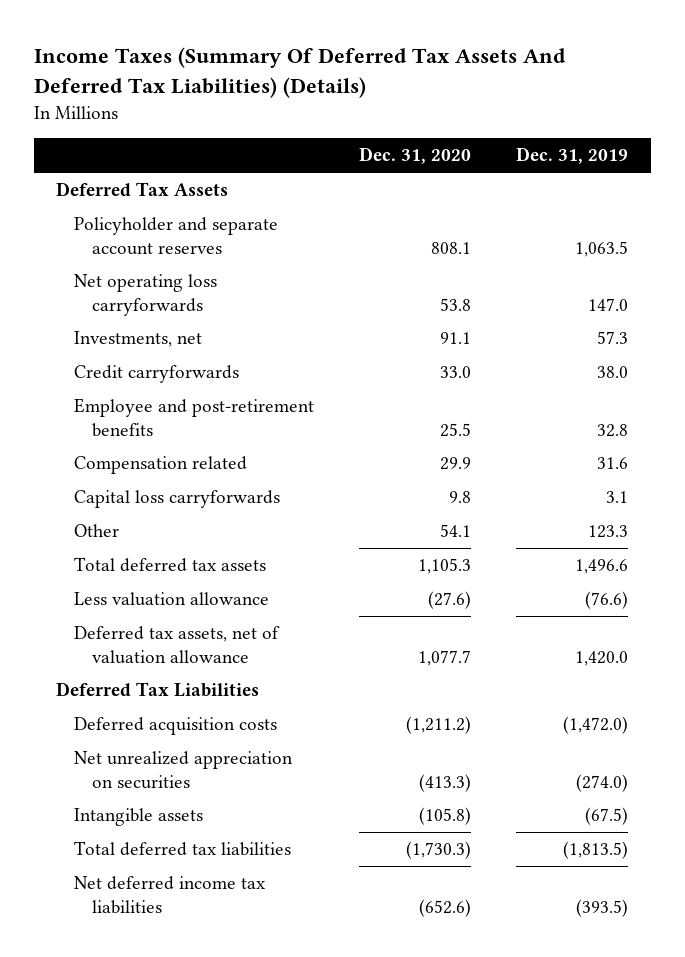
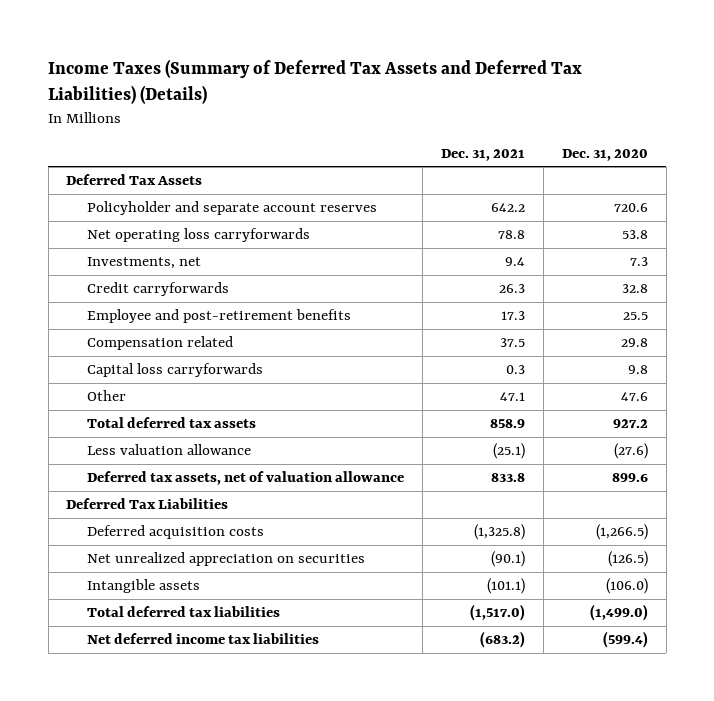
[33,47,566,99] Income Taxes (Summary Of Deferred Tax Assets And Deferred Tax Liabilities) (Details) -> [48,59,583,105] Income Taxes (Summary of Deferred Tax Assets and Deferred Tax Liabilities) (Details)
[516,147,629,165] Dec. 31, 2019 -> none
none -> [441,148,526,161] Dec. 31, 2021
[431,241,472,254] 808.1 -> [613,203,648,213] 720.6
[440,332,472,345] 91.1 -> [629,257,648,267] 7.3
[440,366,472,379] 33.0 -> [621,284,648,294] 32.8
[440,457,472,471] 29.9 -> [620,338,648,348] 29.8
[440,524,472,538] 54.1 -> [620,392,648,402] 47.6
[418,558,472,575] 1,105.3 -> [612,419,648,429] 927.2
[418,649,472,666] 1,077.7 -> [611,473,648,483] 899.6
[406,716,472,735] (1,211.2) -> [595,524,648,541] (1,266.5)
[419,773,472,792] (413.3) -> [607,551,648,568] (126.5)
[419,807,472,826] (105.8) -> [605,578,648,595] (106.0)
[406,841,472,860] (1,730.3) -> [589,604,648,622] (1,499.0)
[419,898,472,917] (652.6) -> [602,631,648,649] (599.4)

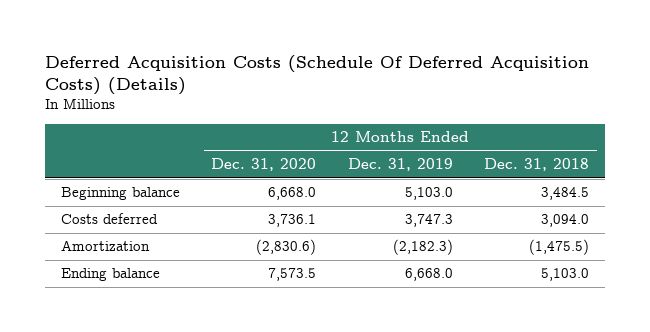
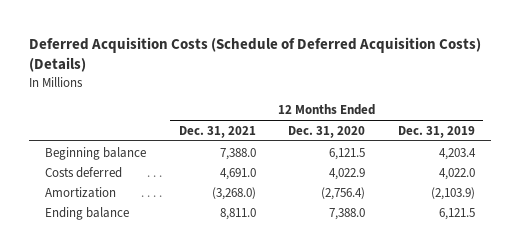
[45,54,590,95] Deferred Acquisition Costs (Schedule Of Deferred Acquisition Costs) (Details) -> [28,36,481,73] Deferred Acquisition Costs (Schedule of Deferred Acquisition Costs) (Details)
[484,158,590,172] Dec. 31, 2018 -> none
none -> [178,125,256,138] Dec. 31, 2021
[268,187,317,201] 6,668.0 -> [329,147,366,160] 6,121.5
[404,187,453,201] 5,103.0 -> [438,147,476,160] 4,203.4
[268,214,317,228] 3,736.1 -> [329,167,366,180] 4,022.9
[404,214,453,228] 3,747.3 -> [438,167,475,180] 4,022.0
[256,239,317,256] (2,830.6) -> [321,186,366,200] (2,756.4)
[392,239,453,256] (2,182.3) -> [430,186,475,200] (2,103.9)
[268,268,317,282] 7,573.5 -> [329,207,366,220] 7,388.0
[404,268,453,282] 6,668.0 -> [438,207,475,220] 6,121.5

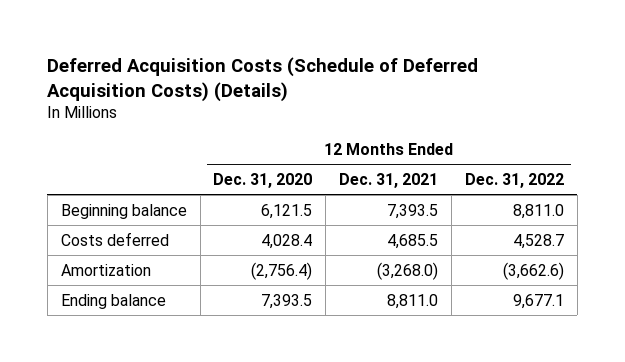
[397,125,475,138] Dec. 31, 2019 -> none
none -> [464,172,564,188] Dec. 31, 2022
[219,147,256,160] 7,388.0 -> [387,203,439,219] 7,393.5
[219,167,256,180] 4,691.0 -> [387,233,439,249] 4,685.5
[329,167,366,180] 4,022.9 -> [261,233,313,249] 4,028.4
[329,207,366,220] 7,388.0 -> [261,293,313,309] 7,393.5

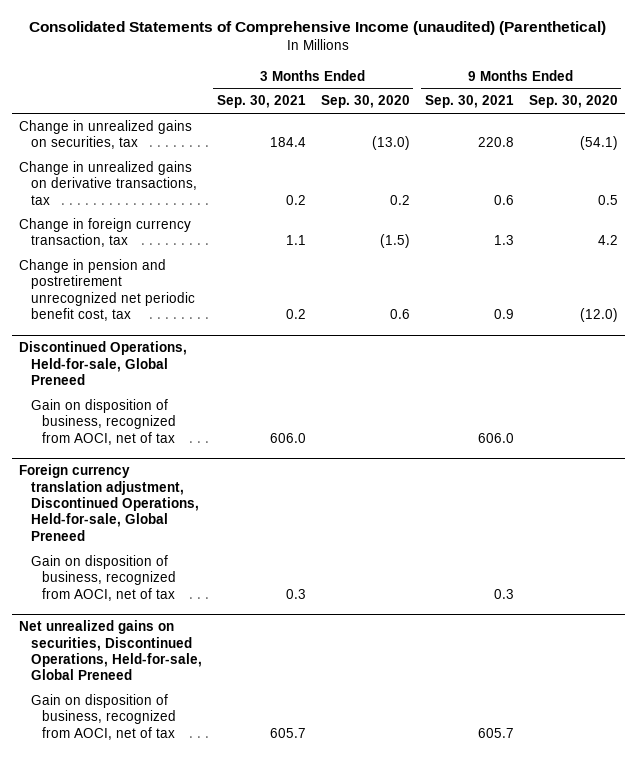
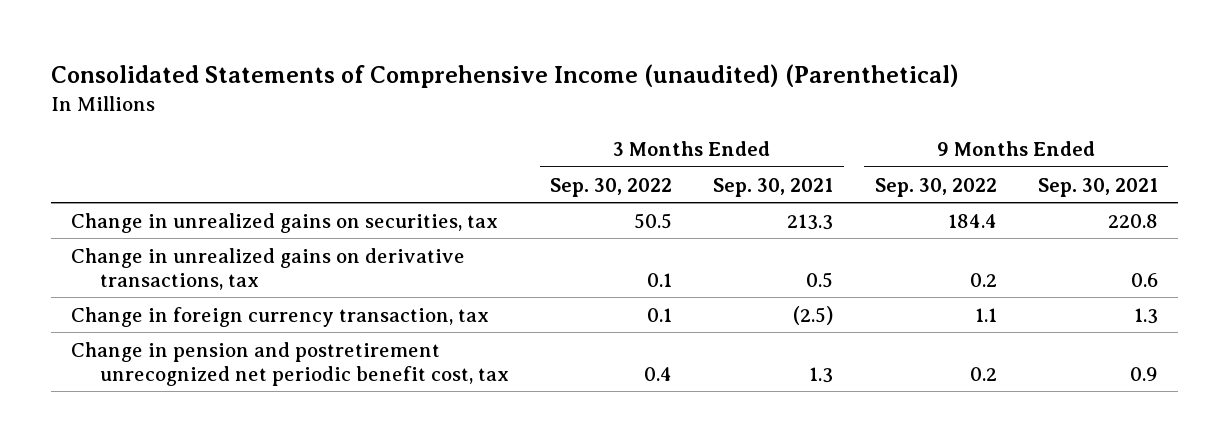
[320,95,410,109] Sep. 30, 2020 -> none
[528,95,618,109] Sep. 30, 2020 -> none
none -> [550,177,673,197] Sep. 30, 2022
none -> [874,177,997,197] Sep. 30, 2022
[19,341,188,386] Discontinued Operations, Held-for-sale, Global Preneed -> none
[30,398,176,445] Gain on disposition of business, recognized from AOCI, net of tax -> none
[19,464,199,541] Foreign currency translation adjustment, Discontinued Operations, Held-for-sale, Global Preneed -> none
[30,554,176,601] Gain on disposition of business, recognized from AOCI, net of tax -> none
[19,620,202,681] Net unrealized gains on securities, Discontinued Operations, Held-for-sale, Global Preneed -> none
[30,693,176,740] Gain on disposition of business, recognized from AOCI, net of tax -> none
[269,137,306,148] 184.4 -> [787,213,834,230] 213.3
[285,194,306,205] 0.2 -> [806,271,834,288] 0.5
[285,235,306,246] 1.1 -> [793,305,834,325] (2.5)
[285,309,306,320] 0.2 -> [809,366,834,383] 1.3

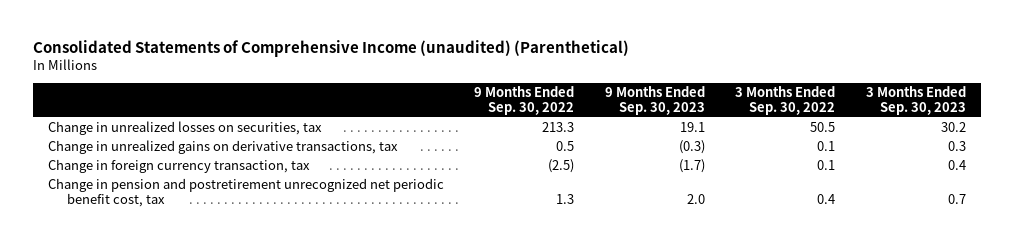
[713,177,834,197] Sep. 30, 2021 -> none
[1037,177,1158,197] Sep. 30, 2021 -> none
none -> [604,86,705,116] 9 Months Ended Sep. 30, 2023
none -> [865,86,966,116] 3 Months Ended Sep. 30, 2023
[71,212,499,233] Change in unrealized gains on securities, tax -> [47,121,322,136] Change in unrealized losses on securities, tax
[947,213,997,228] 184.4 -> [542,122,575,133] 213.3
[969,272,997,287] 0.2 -> [556,141,575,152] 0.5
[974,307,997,322] 1.1 -> [548,159,575,174] (2.5)
[969,366,997,381] 0.2 -> [556,194,575,205] 1.3

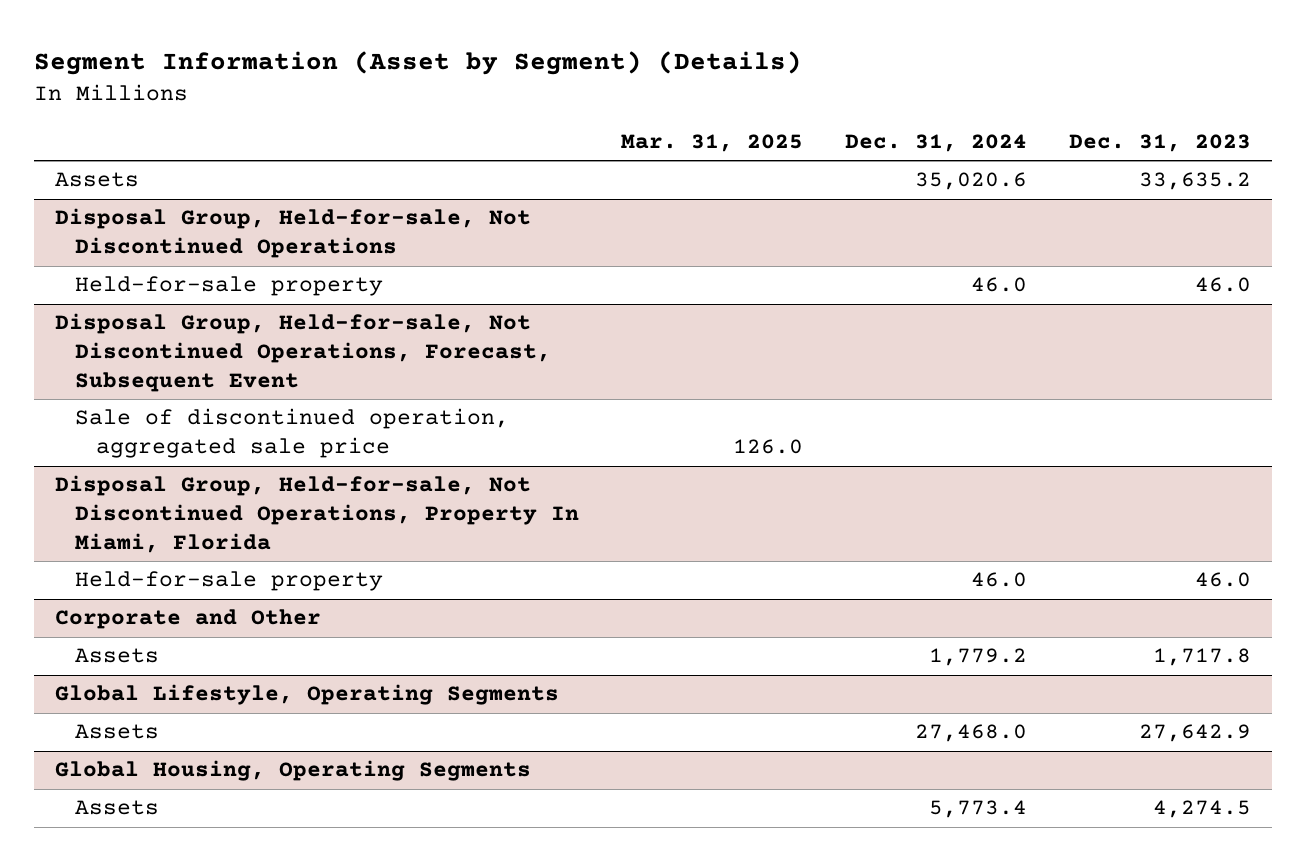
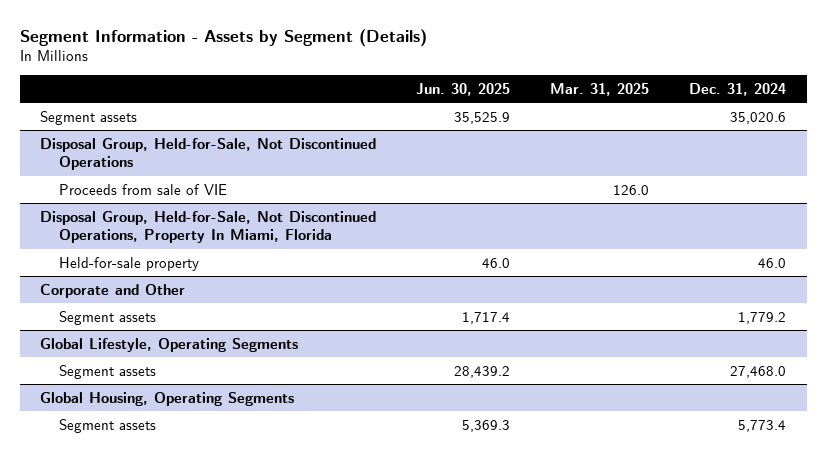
[33,50,802,75] Segment Information (Asset by Segment) (Details) -> [19,28,427,47] Segment Information - Assets by Segment (Details)
[1069,133,1252,152] Dec. 31, 2023 -> none
none -> [415,82,510,96] Jun. 30, 2025
[75,276,384,297] Held-for-sale property -> none
[54,313,552,393] Disposal Group, Held-for-sale, Not Discontinued Operations, Forecast, Subsequent Event -> none
[54,172,139,188] Assets -> [39,110,137,125] Segment assets
[54,208,531,259] Disposal Group, Held-for-sale, Not Discontinued Operations -> [39,137,376,171] Disposal Group, Held-for-Sale, Not Discontinued Operations
[75,408,510,459] Sale of discontinued operation, aggregated sale price -> [58,183,227,195] Proceeds from sale of VIE
[54,475,580,554] Disposal Group, Held-for-sale, Not Discontinued Operations, Property In Miami, Florida -> [39,210,376,244] Disposal Group, Held-for-Sale, Not Discontinued Operations, Property In Miami, Florida
[75,648,160,664] Assets -> [58,310,156,325] Segment assets
[75,724,160,740] Assets -> [58,364,156,379] Segment assets
[75,800,160,816] Assets -> [58,418,156,433] Segment assets

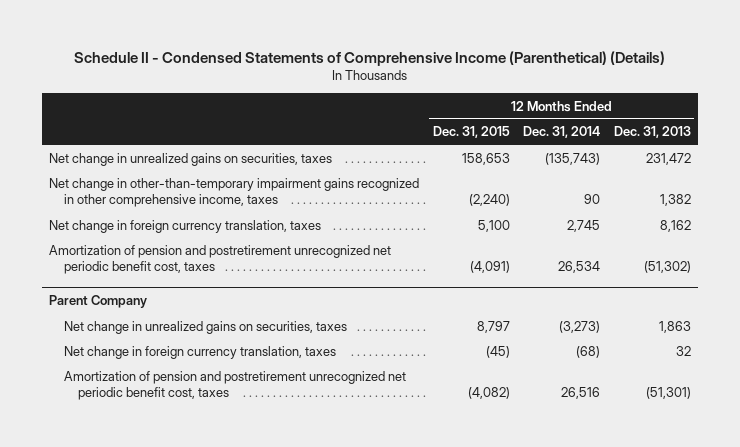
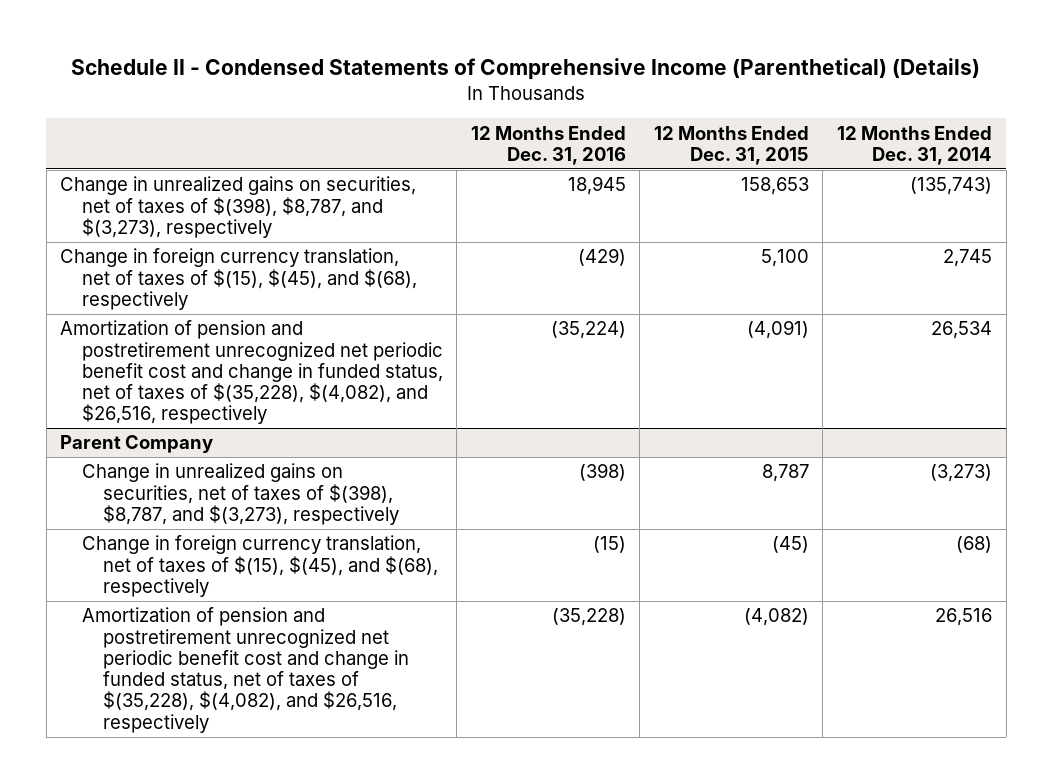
[614,126,692,139] Dec. 31, 2013 -> none
none -> [470,125,626,165] 12 Months Ended Dec. 31, 2016
[49,177,420,208] Net change in other-than-temporary impairment gains recognized in other comprehensive income, taxes -> none
[49,152,333,166] Net change in unrealized gains on securities, taxes -> [60,176,417,238] Change in unrealized gains on securities, net of taxes of $(398), $8,787, and $(3,273), respectively
[49,219,322,233] Net change in foreign currency translation, taxes -> [60,248,417,310] Change in foreign currency translation, net of taxes of $(15), $(45), and $(68), respectively
[49,244,392,275] Amortization of pension and postretirement unrecognized net periodic benefit cost, taxes -> [60,320,443,425] Amortization of pension and postretirement unrecognized net periodic benefit cost and change in funded status, net of taxes of $(35,228), $(4,082), and $26,516, respectively
[63,320,347,334] Net change in unrealized gains on securities, taxes -> [81,463,400,525] Change in unrealized gains on securities, net of taxes of $(398), $8,787, and $(3,273), respectively
[476,320,510,333] 8,797 -> [761,464,809,483] 8,787
[63,345,336,359] Net change in foreign currency translation, taxes -> [81,535,439,597] Change in foreign currency translation, net of taxes of $(15), $(45), and $(68), respectively
[63,370,406,401] Amortization of pension and postretirement unrecognized net periodic benefit cost, taxes -> [81,607,410,733] Amortization of pension and postretirement unrecognized net periodic benefit cost and change in funded status, net of taxes of $(35,228), $(4,082), and $26,516, respectively

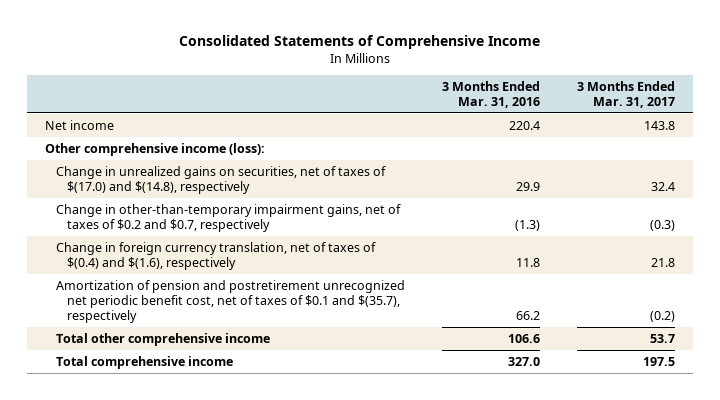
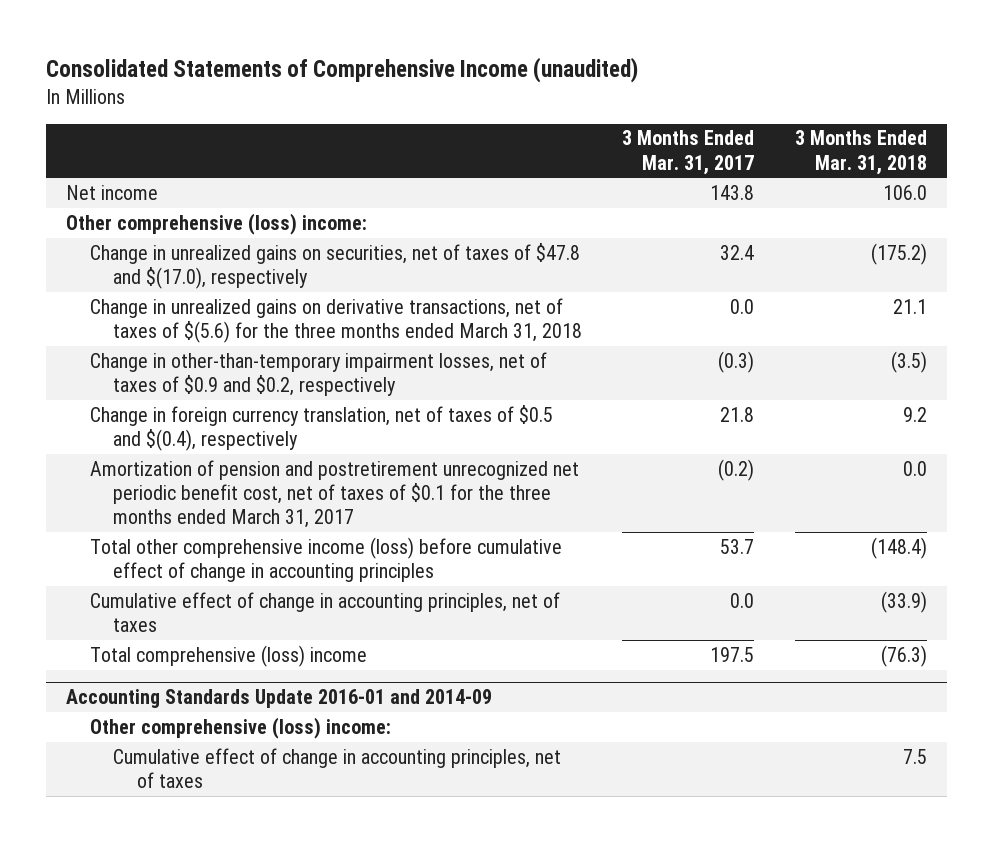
[179,34,541,49] Consolidated Statements of Comprehensive Income -> [45,56,638,83] Consolidated Statements of Comprehensive Income (unaudited)
[441,80,540,109] 3 Months Ended Mar. 31, 2016 -> none
none -> [794,130,927,175] 3 Months Ended Mar. 31, 2018
[45,142,266,156] Other comprehensive income (loss): -> [66,212,368,235] Other comprehensive (loss) income:
[55,165,386,195] Change in unrealized gains on securities, net of taxes of $(17.0) and $(14.8), respectively -> [89,242,580,289] Change in unrealized gains on securities, net of taxes of $47.8 and $(17.0), respectively
none -> [89,297,583,343] Change in unrealized gains on derivative transactions, net of taxes of $(5.6) for the three months ended March 31, 2018
[55,203,401,233] Change in other-than-temporary impairment gains, net of taxes of $0.2 and $0.7, respectively -> [89,351,547,396] Change in other-than-temporary impairment losses, net of taxes of $0.9 and $0.2, respectively
[55,241,376,271] Change in foreign currency translation, net of taxes of $(0.4) and $(1.6), respectively -> [89,404,553,451] Change in foreign currency translation, net of taxes of $0.5 and $(0.4), respectively
[55,279,405,324] Amortization of pension and postretirement unrecognized net periodic benefit cost, net of taxes of $0.1 and $(35.7), respectively -> [89,459,579,529] Amortization of pension and postretirement unrecognized net periodic benefit cost, net of taxes of $0.1 for the three months ended March 31, 2017
[55,332,270,346] Total other comprehensive income -> [89,536,562,582] Total other comprehensive income (loss) before cumulative effect of change in accounting principles
none -> [89,591,560,632] Cumulative effect of change in accounting principles, net of taxes
[55,355,233,369] Total comprehensive income -> [89,644,367,667] Total comprehensive (loss) income
none -> [66,688,493,708] Accounting Standards Update 2016-01 and 2014-09
none -> [89,716,391,739] Other comprehensive (loss) income:
none -> [113,747,562,788] Cumulative effect of change in accounting principles, net of taxes

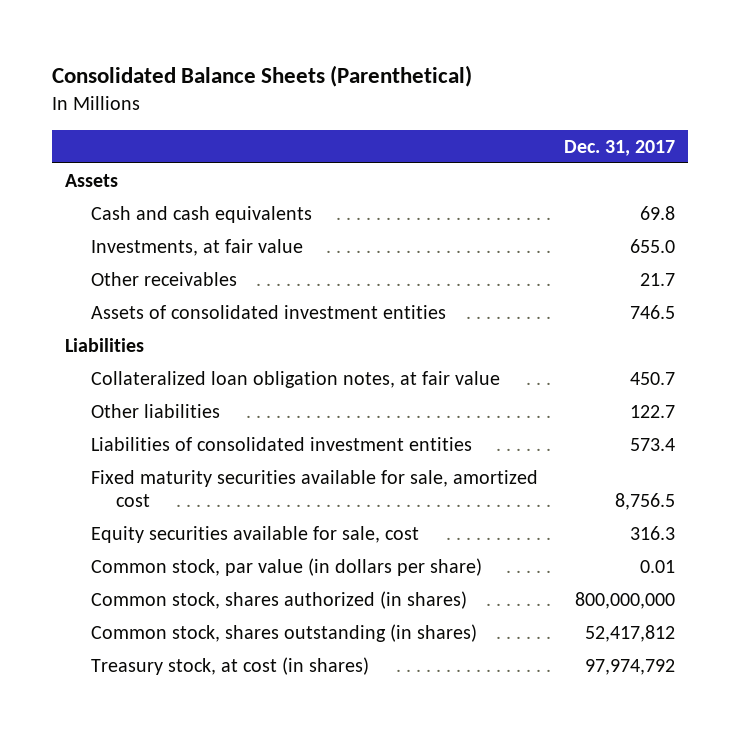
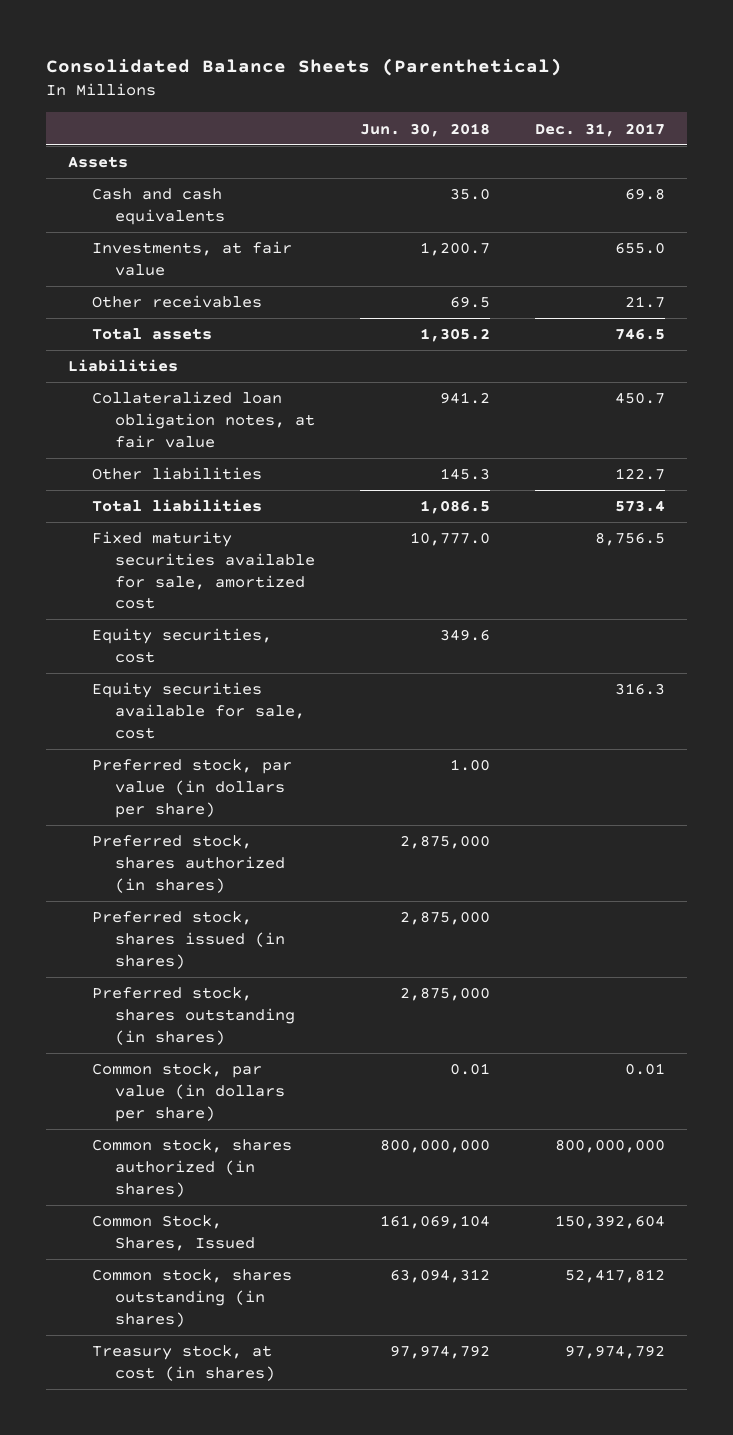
none -> [359,122,490,137] Jun. 30, 2018
[90,304,446,319] Assets of consolidated investment entities -> [91,328,212,341] Total assets
[90,436,472,451] Liabilities of consolidated investment entities -> [91,499,262,513] Total liabilities
none -> [91,628,272,663] Equity securities, cost
none -> [91,759,292,818] Preferred stock, par value (in dollars per share)
none -> [91,835,285,893] Preferred stock, shares authorized (in shares)
none -> [91,911,285,969] Preferred stock, shares issued (in shares)
none -> [91,987,295,1045] Preferred stock, shares outstanding (in shares)
none -> [91,1215,255,1251] Common Stock, Shares, Issued

